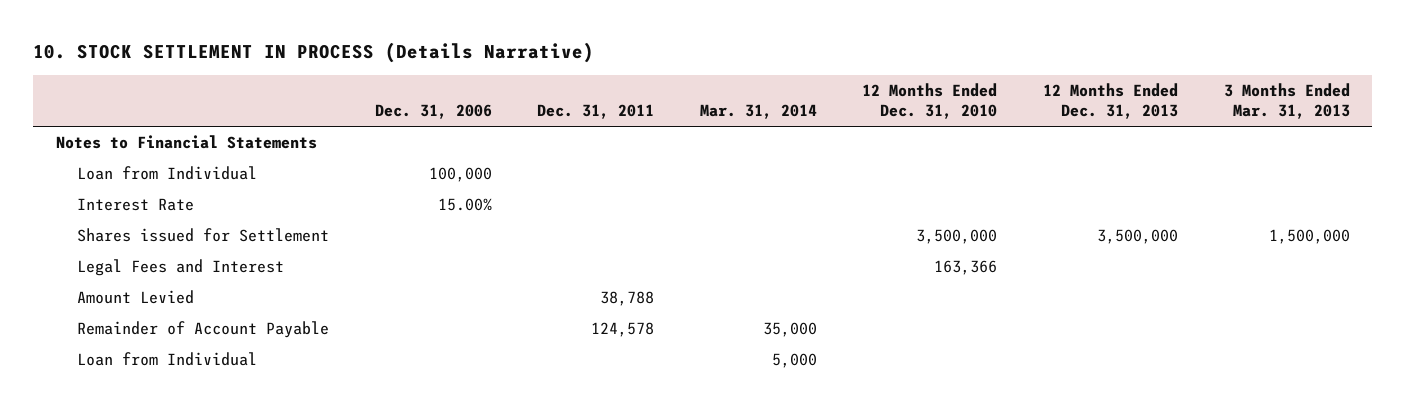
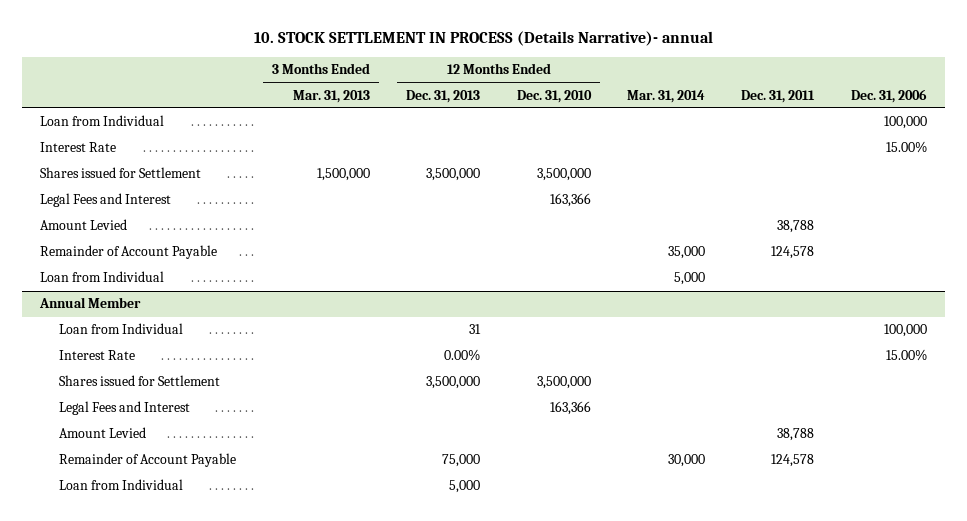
[33,42,595,64] 10. STOCK SETTLEMENT IN PROCESS (Details Narrative) -> [253,31,713,47] 10. STOCK SETTLEMENT IN PROCESS (Details Narrative)- annual
[56,135,318,150] Notes to Financial Statements -> none
none -> [39,297,142,309] Annual Member
none -> [58,323,183,335] Loan from Individual
none -> [58,350,135,361] Interest Rate
none -> [58,375,220,387] Shares issued for Settlement
none -> [58,401,190,416] Legal Fees and Interest
none -> [58,427,146,439] Amount Levied
none -> [58,453,236,468] Remainder of Account Payable
none -> [58,479,183,491] Loan from Individual

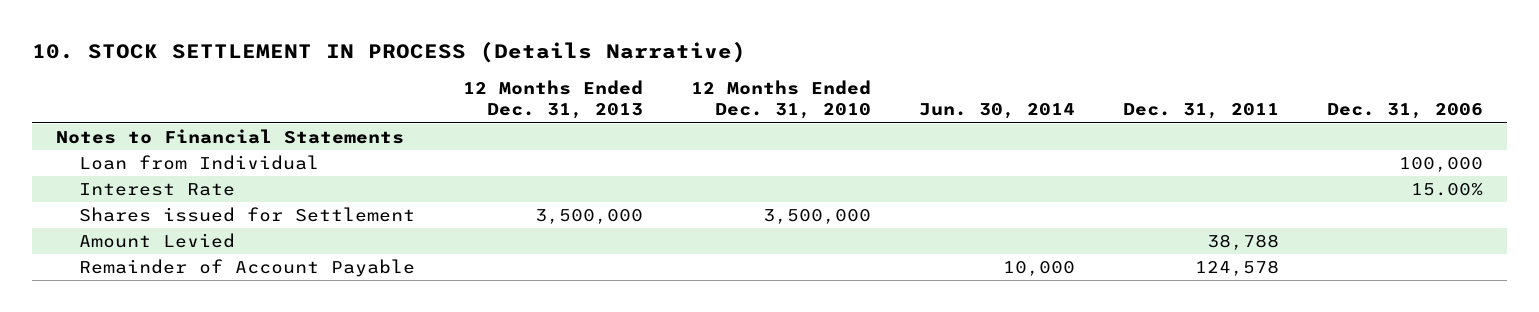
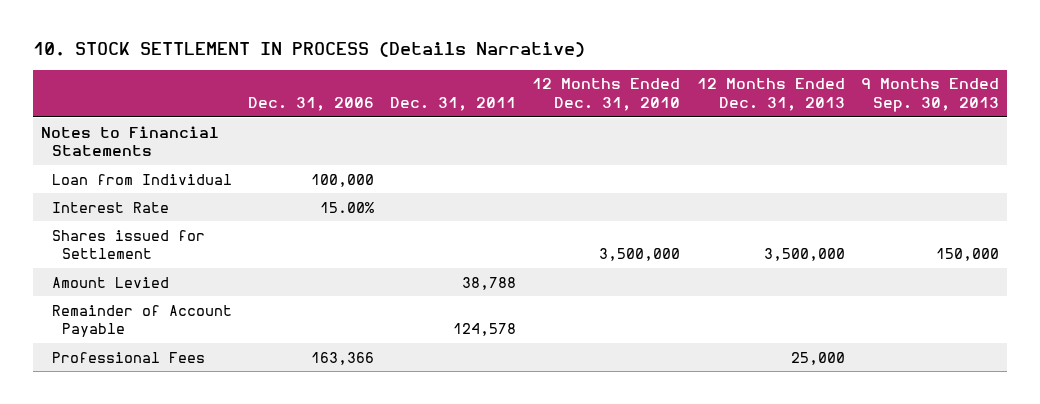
[919,103,1076,120] Jun. 30, 2014 -> none
none -> [860,78,999,112] 9 Months Ended Sep. 30, 2013
none -> [51,351,205,363] Professional Fees

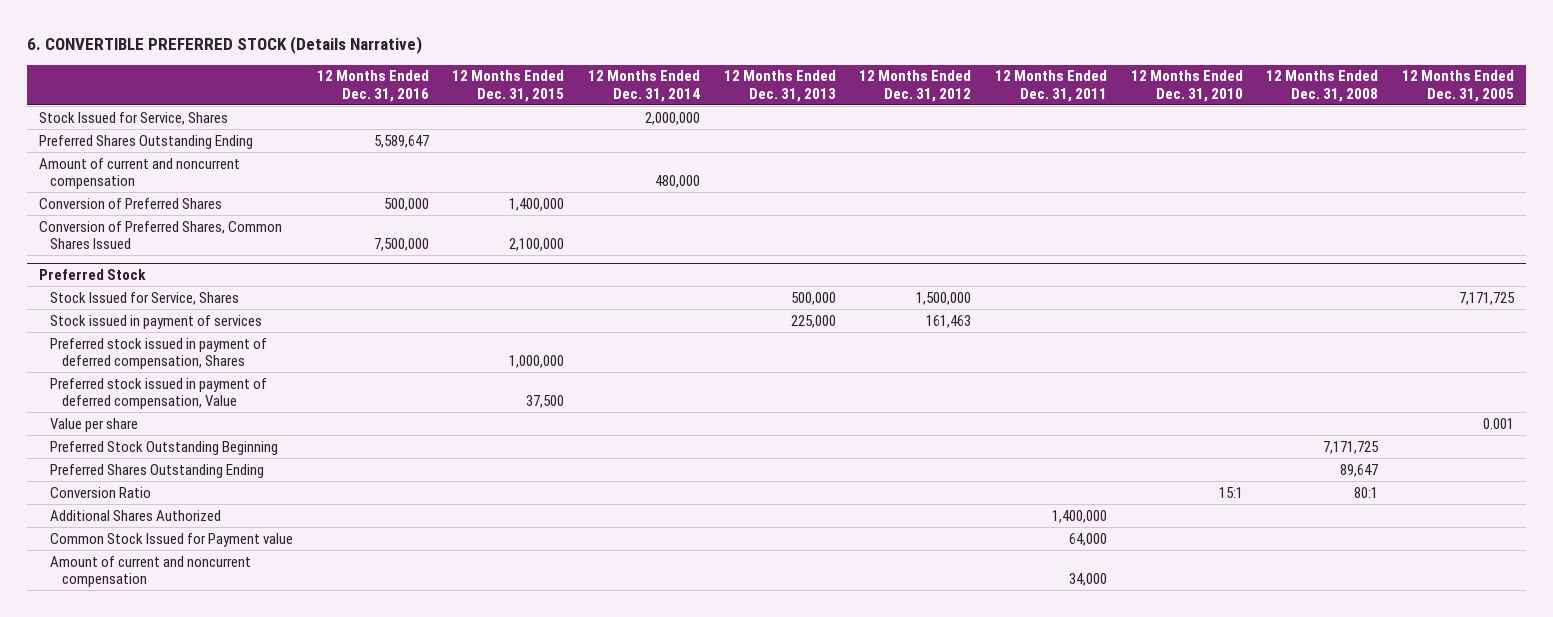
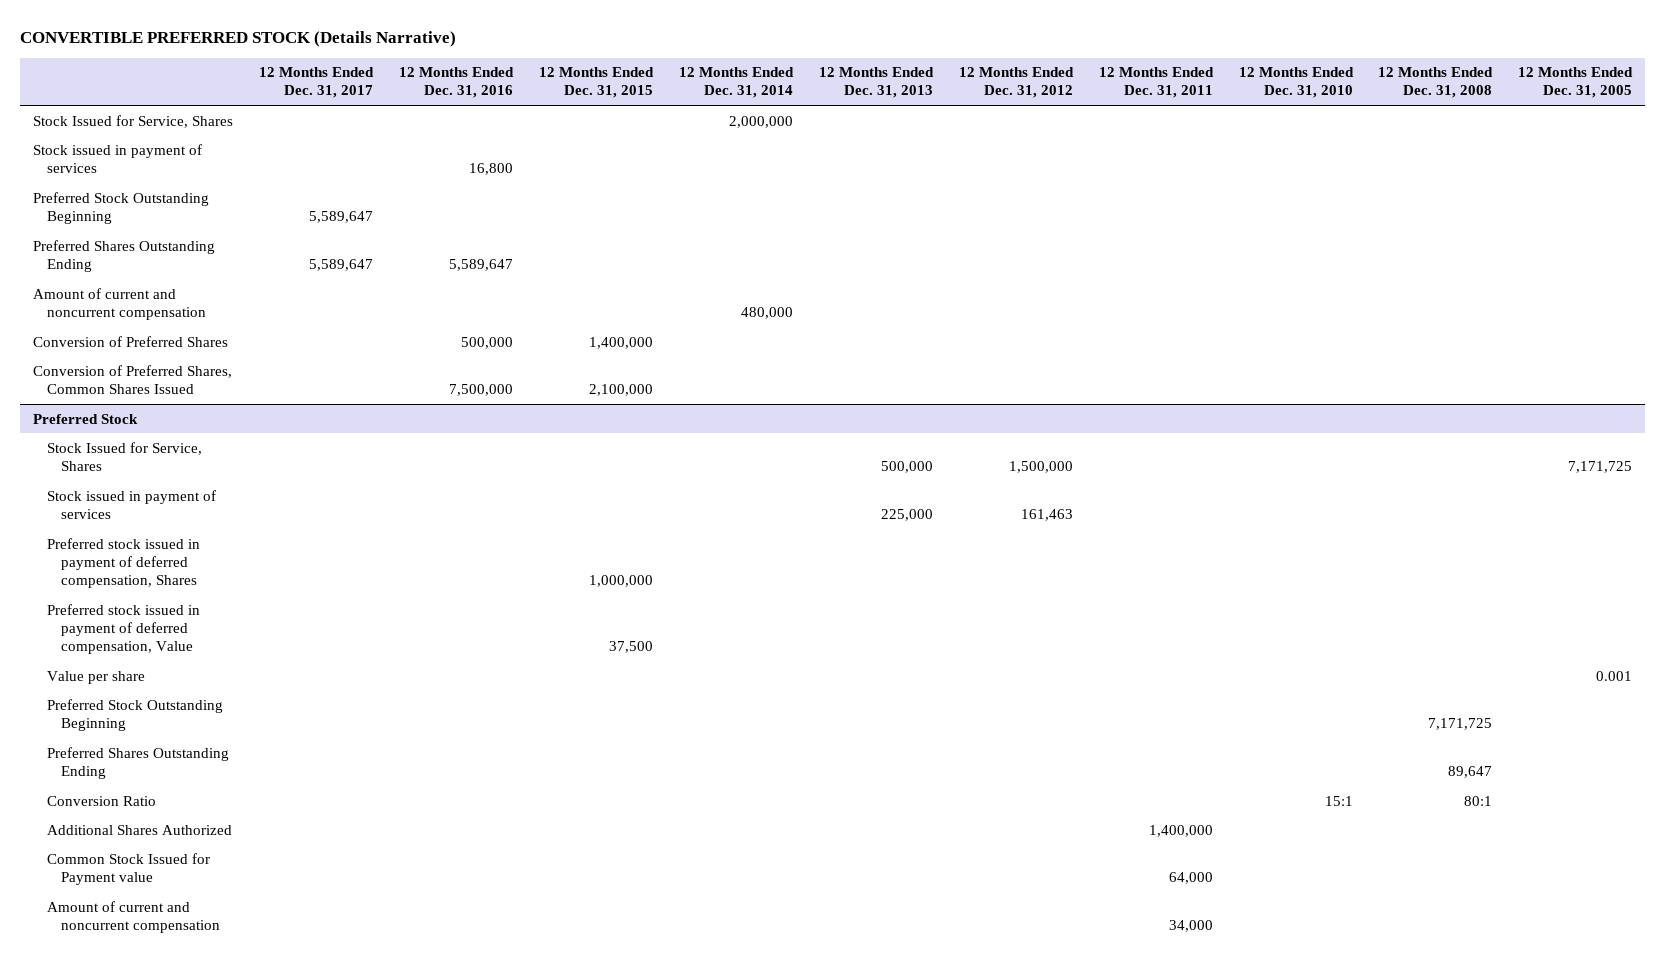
[26,35,422,54] 6. CONVERTIBLE PREFERRED STOCK (Details Narrative) -> [19,30,456,47] CONVERTIBLE PREFERRED STOCK (Details Narrative)
none -> [258,67,374,99] 12 Months Ended Dec. 31, 2017
none -> [32,143,202,173] Stock issued in payment of services
none -> [32,191,209,224] Preferred Stock Outstanding Beginning

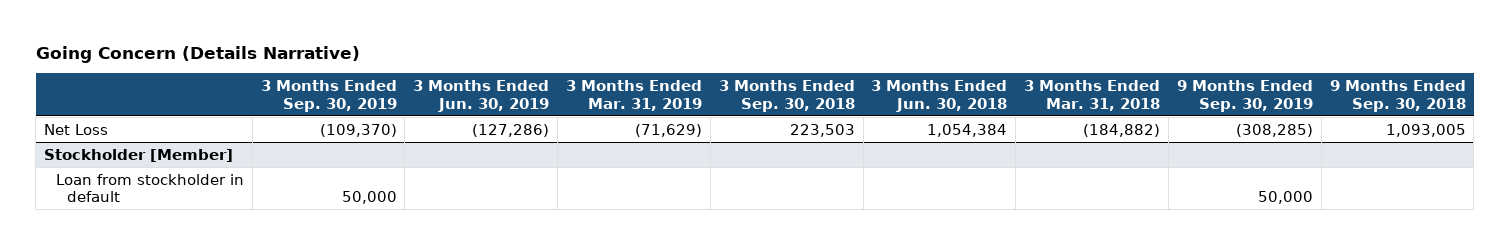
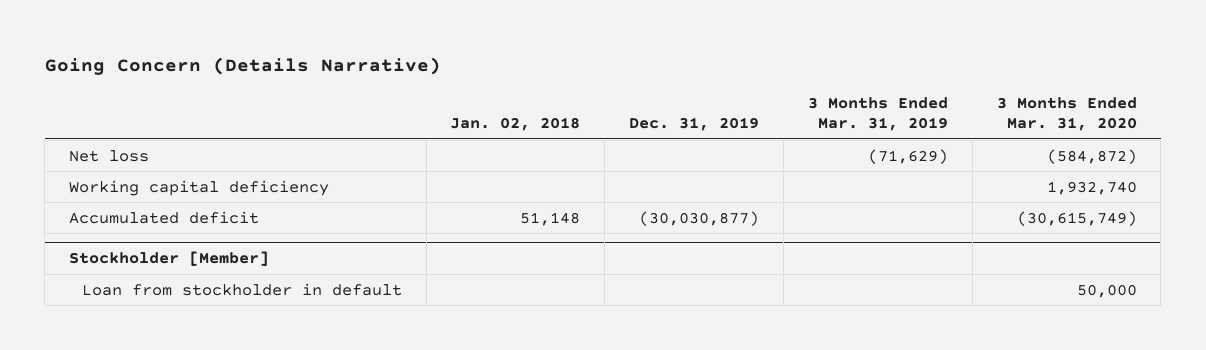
[260,79,397,112] 3 Months Ended Sep. 30, 2019 -> none
[413,79,550,112] 3 Months Ended Jun. 30, 2019 -> none
[718,79,855,112] 3 Months Ended Sep. 30, 2018 -> none
[871,79,1008,112] 3 Months Ended Jun. 30, 2018 -> none
[1024,79,1161,111] 3 Months Ended Mar. 31, 2018 -> none
[1176,79,1313,112] 9 Months Ended Sep. 30, 2019 -> none
[1329,79,1466,112] 9 Months Ended Sep. 30, 2018 -> none
none -> [450,117,581,132] Jan. 02, 2018
none -> [629,117,760,132] Dec. 31, 2019
none -> [996,97,1137,132] 3 Months Ended Mar. 31, 2020
[44,123,109,135] Net Loss -> [69,149,150,162] Net loss
none -> [69,179,330,196] Working capital deficiency
none -> [69,210,260,224] Accumulated deficit

